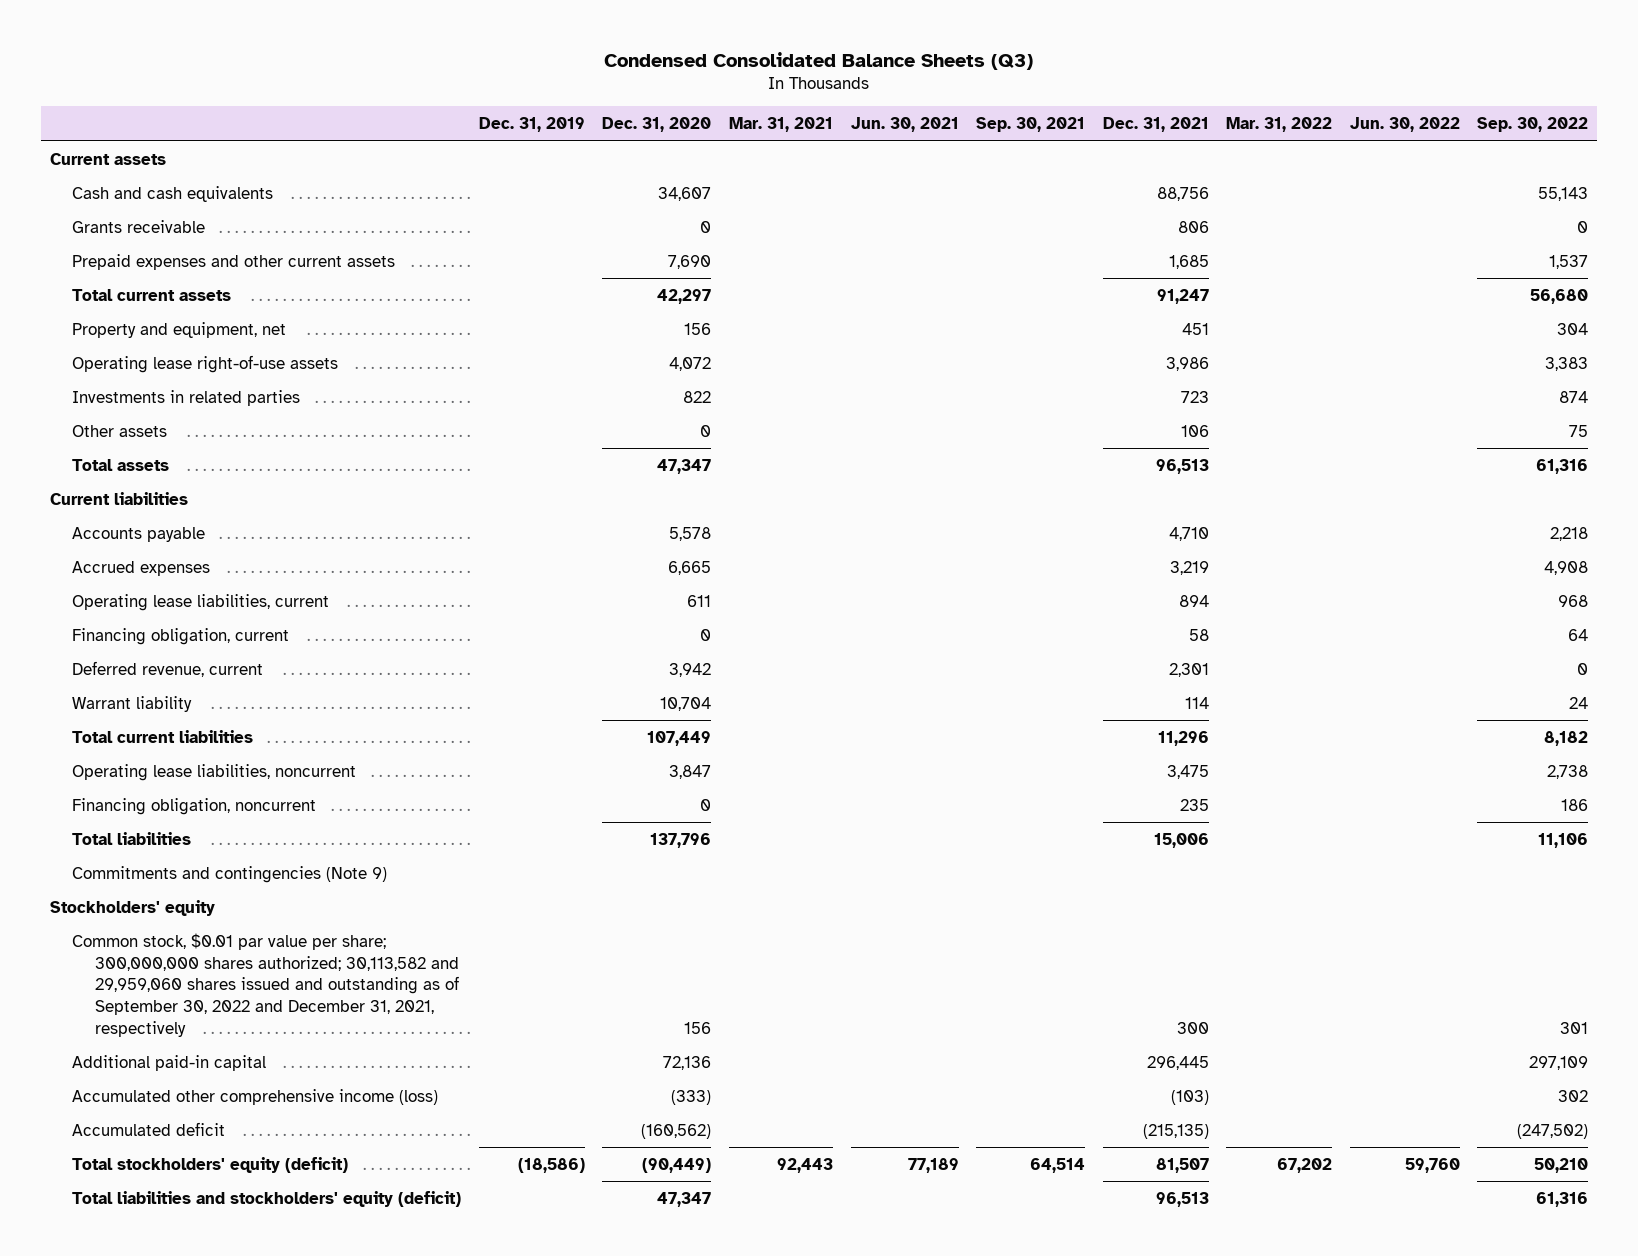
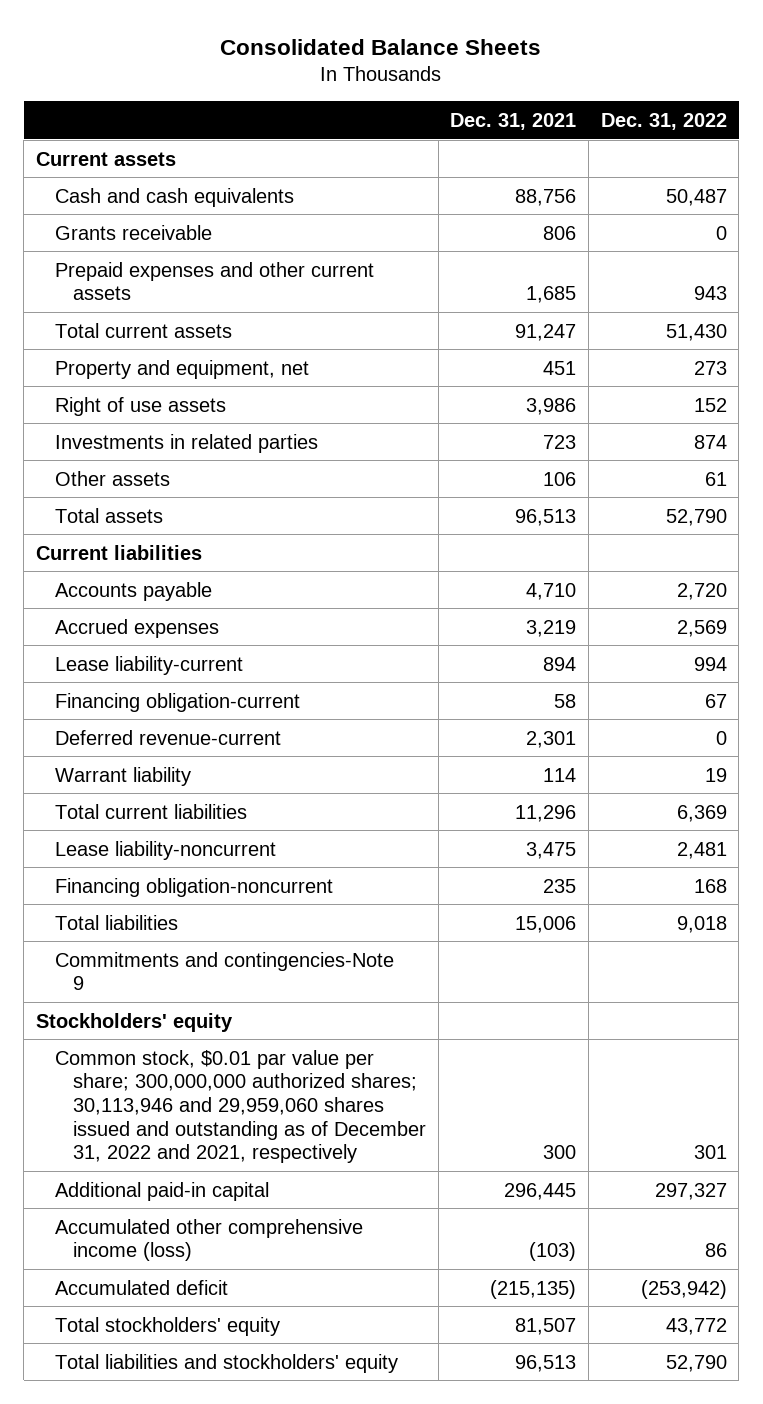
[603,51,1033,70] Condensed Consolidated Balance Sheets (Q3) -> [220,38,542,55] Consolidated Balance Sheets
[478,117,585,133] Dec. 31, 2019 -> none
[602,117,712,133] Dec. 31, 2020 -> none
[729,117,834,133] Mar. 31, 2021 -> none
[850,117,959,133] Jun. 30, 2021 -> none
[976,117,1086,133] Sep. 30, 2021 -> none
[1226,117,1333,133] Mar. 31, 2022 -> none
[1349,117,1460,133] Jun. 30, 2022 -> none
[1477,117,1589,133] Sep. 30, 2022 -> none
none -> [600,112,727,130] Dec. 31, 2022
[72,354,339,373] Operating lease right-of-use assets -> [54,396,226,416] Right of use assets
[72,593,330,611] Operating lease liabilities, current -> [54,655,243,675] Lease liability-current
[72,627,290,645] Financing obligation, current -> [54,692,300,712] Financing obligation-current
[72,660,264,677] Deferred revenue, current -> [54,729,281,745] Deferred revenue-current
[72,763,357,781] Operating lease liabilities, noncurrent -> [54,840,276,860] Lease liability-noncurrent
[72,797,317,815] Financing obligation, noncurrent -> [54,877,333,897] Financing obligation-noncurrent
[72,865,388,883] Commitments and contingencies (Note 9) -> [54,951,394,991] Commitments and contingencies-Note 9
[72,932,460,1037] Common stock, $0.01 par value per share; 300,000,000 shares authorized; 30,113,582 and 29,959,060 shares issued and outstanding as of September 30, 2022 and December 31, 2021, respectively -> [54,1049,427,1164] Common stock, $0.01 par value per share; 300,000,000 authorized shares; 30,113,946 and 29,959,060 shares issued and outstanding as of December 31, 2022 and 2021, respectively
[72,1156,349,1173] Total stockholders' equity (deficit) -> [54,1316,280,1336] Total stockholders' equity
[72,1190,462,1207] Total liabilities and stockholders' equity (deficit) -> [54,1353,398,1373] Total liabilities and stockholders' equity

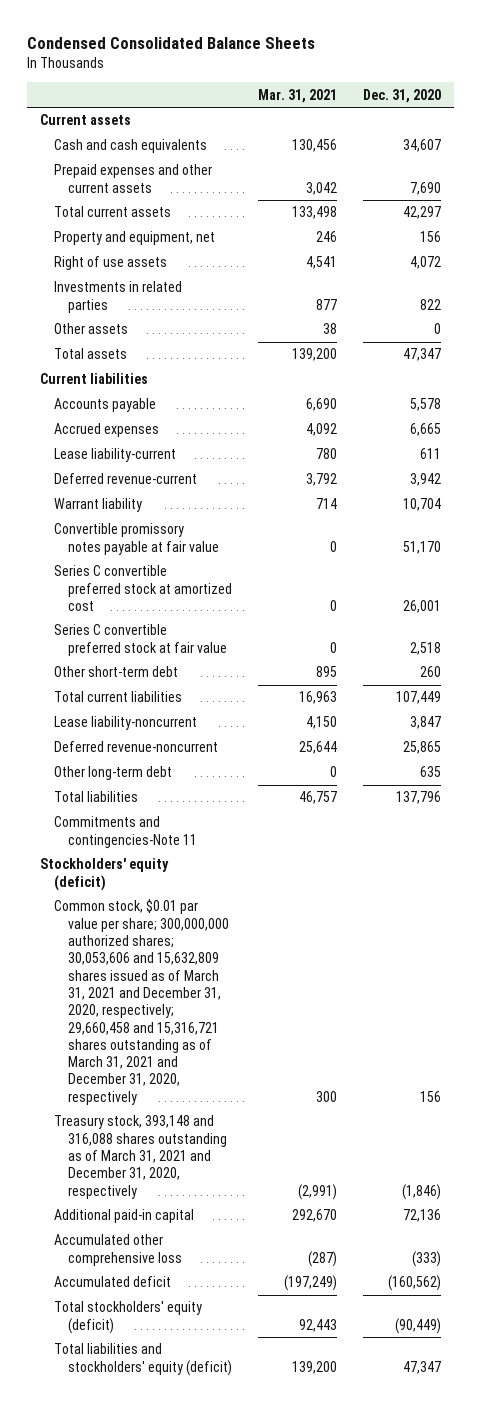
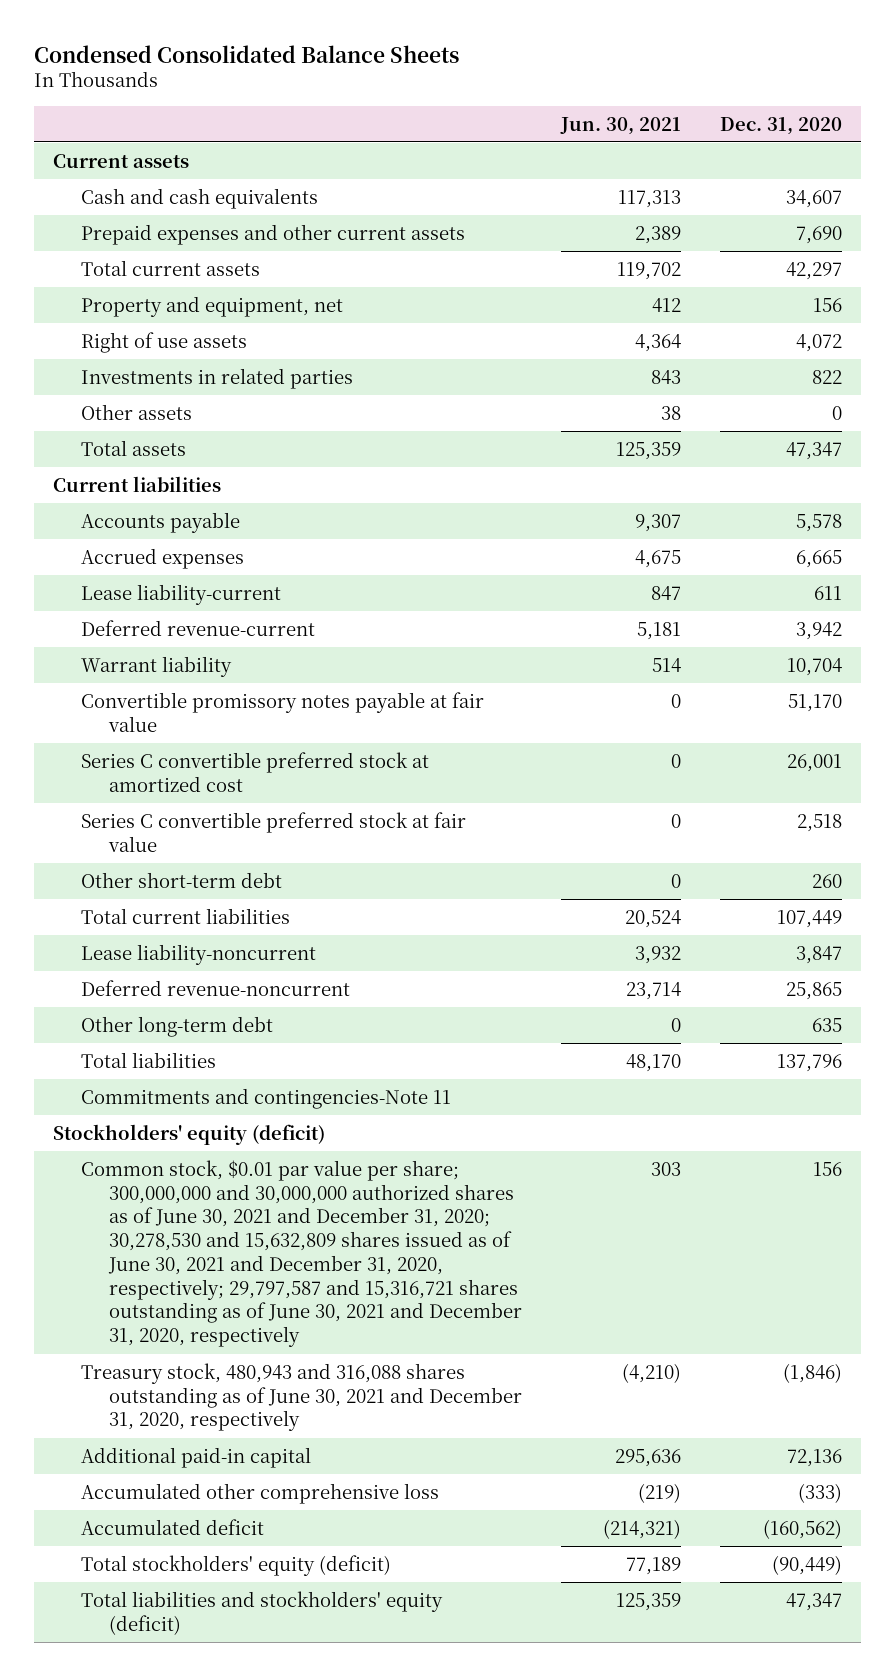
[257,88,337,103] Mar. 31, 2021 -> none
none -> [559,116,681,135] Jun. 30, 2021
[53,899,229,1105] Common stock, $0.01 par value per share; 300,000,000 authorized shares; 30,053,606 and 15,632,809 shares issued as of March 31, 2021 and December 31, 2020, respectively; 29,660,458 and 15,316,721 shares outstanding as of March 31, 2021 and December 31, 2020, respectively -> [81,1159,522,1348] Common stock, $0.01 par value per share; 300,000,000 and 30,000,000 authorized shares as of June 30, 2021 and December 31, 2020; 30,278,530 and 15,632,809 shares issued as of June 30, 2021 and December 31, 2020, respectively; 29,797,587 and 15,316,721 shares outstanding as of June 30, 2021 and December 31, 2020, respectively
[53,1115,227,1199] Treasury stock, 393,148 and 316,088 shares outstanding as of March 31, 2021 and December 31, 2020, respectively -> [81,1362,522,1432] Treasury stock, 480,943 and 316,088 shares outstanding as of June 30, 2021 and December 31, 2020, respectively

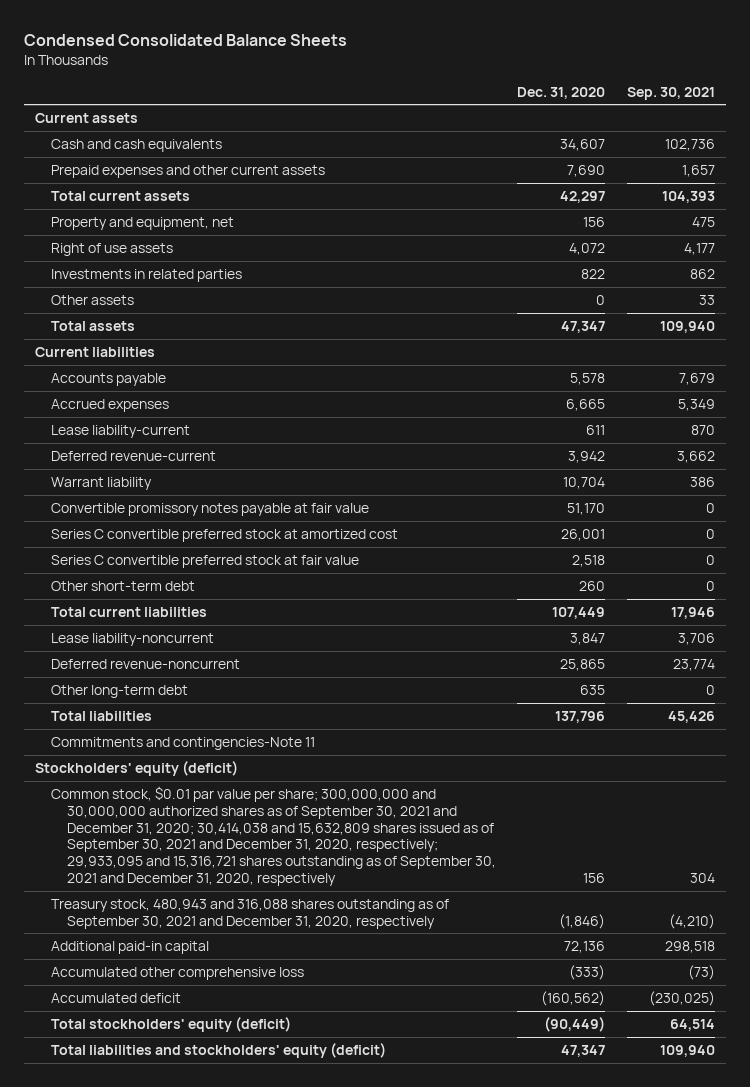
[559,116,681,135] Jun. 30, 2021 -> none
none -> [626,86,715,100] Sep. 30, 2021
[81,1159,522,1348] Common stock, $0.01 par value per share; 300,000,000 and 30,000,000 authorized shares as of June 30, 2021 and December 31, 2020; 30,278,530 and 15,632,809 shares issued as of June 30, 2021 and December 31, 2020, respectively; 29,797,587 and 15,316,721 shares outstanding as of June 30, 2021 and December 31, 2020, respectively -> [50,785,496,887] Common stock, $0.01 par value per share; 300,000,000 and 30,000,000 authorized shares as of September 30, 2021 and December 31, 2020; 30,414,038 and 15,632,809 shares issued as of September 30, 2021 and December 31, 2020, respectively; 29,933,095 and 15,316,721 shares outstanding as of September 30, 2021 and December 31, 2020, respectively
[81,1362,522,1432] Treasury stock, 480,943 and 316,088 shares outstanding as of June 30, 2021 and December 31, 2020, respectively -> [50,898,449,929] Treasury stock, 480,943 and 316,088 shares outstanding as of September 30, 2021 and December 31, 2020, respectively

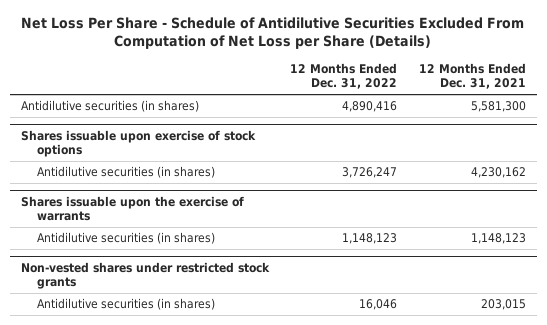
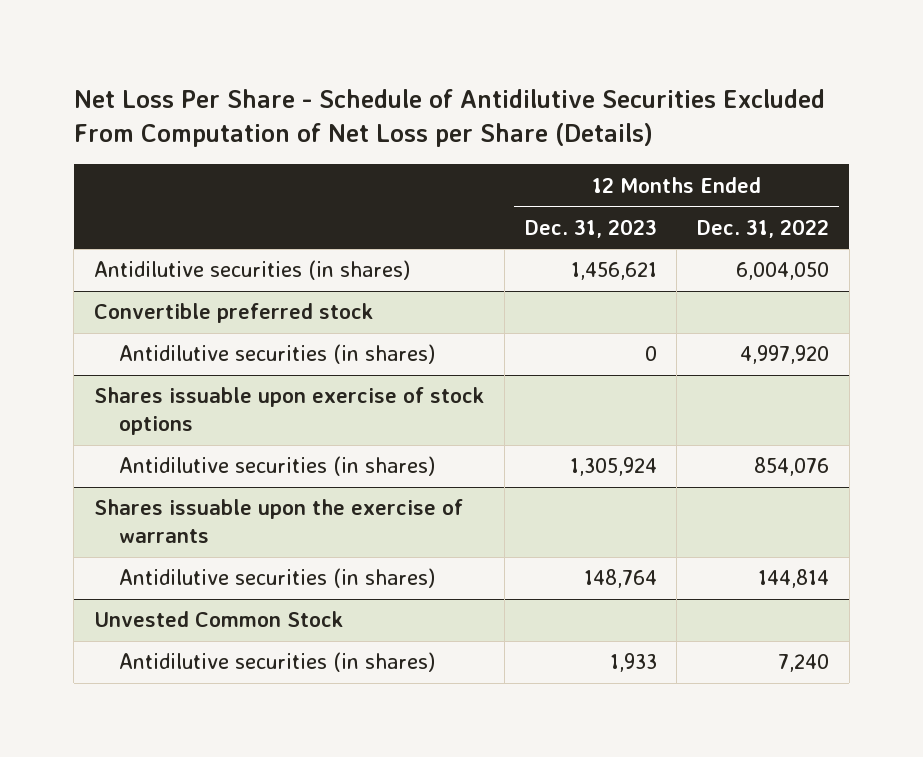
[419,62,527,90] 12 Months Ended Dec. 31, 2021 -> none
none -> [524,218,657,238] Dec. 31, 2023
[342,101,398,113] 4,890,416 -> [736,262,830,281] 6,004,050
none -> [94,303,374,324] Convertible preferred stock
none -> [119,344,436,365] Antidilutive securities (in shares)
[342,167,398,179] 3,726,247 -> [754,457,830,477] 854,076
[20,261,270,290] Non-vested shares under restricted stock grants -> none
[342,233,398,245] 1,148,123 -> [758,569,830,589] 144,814
none -> [94,611,344,628] Unvested Common Stock
[359,299,398,311] 16,046 -> [778,654,830,673] 7,240

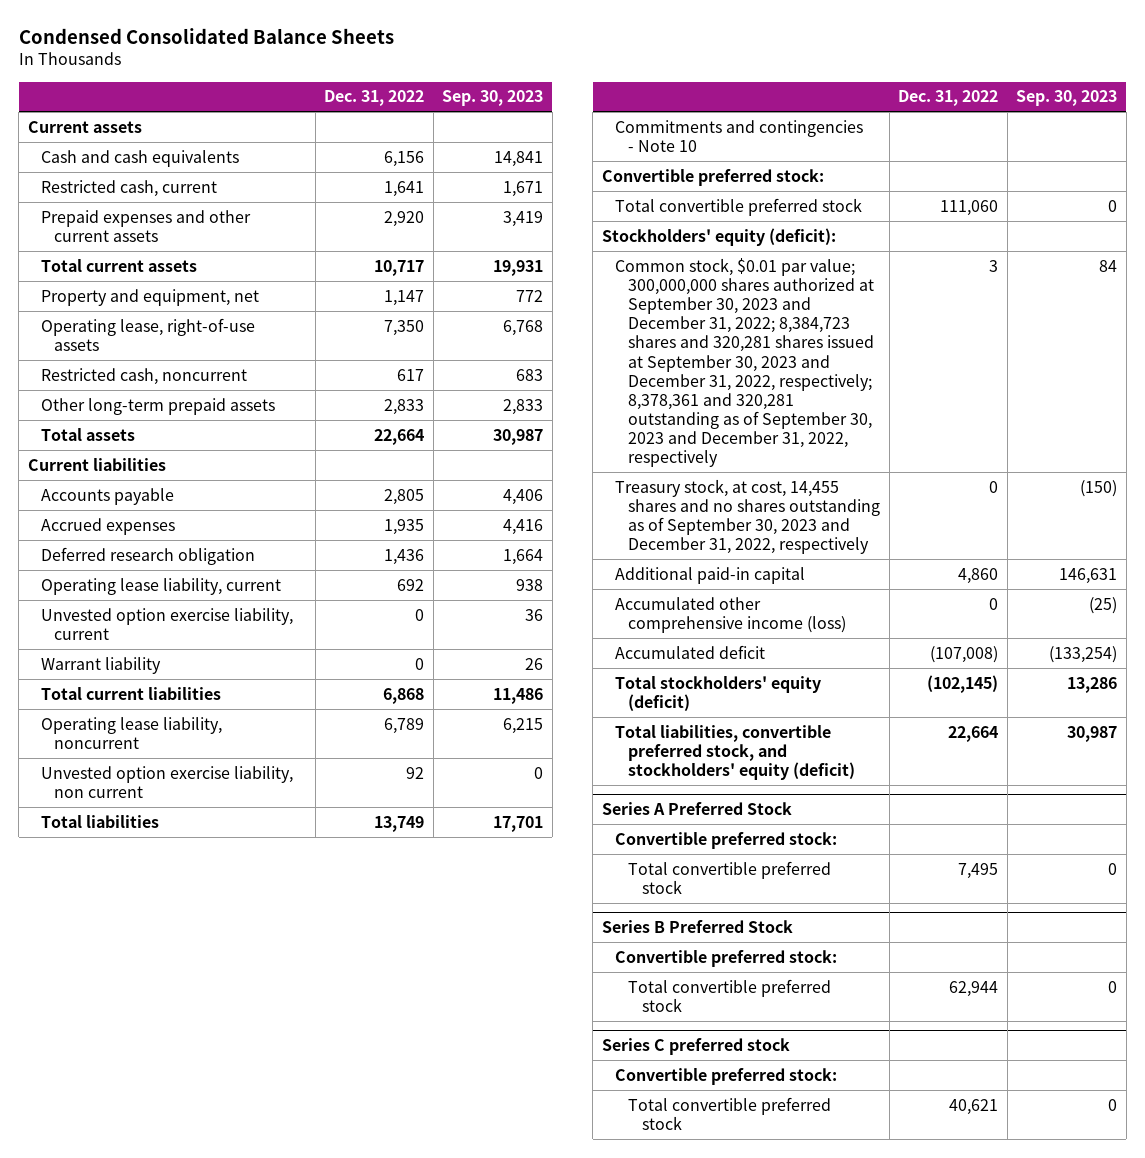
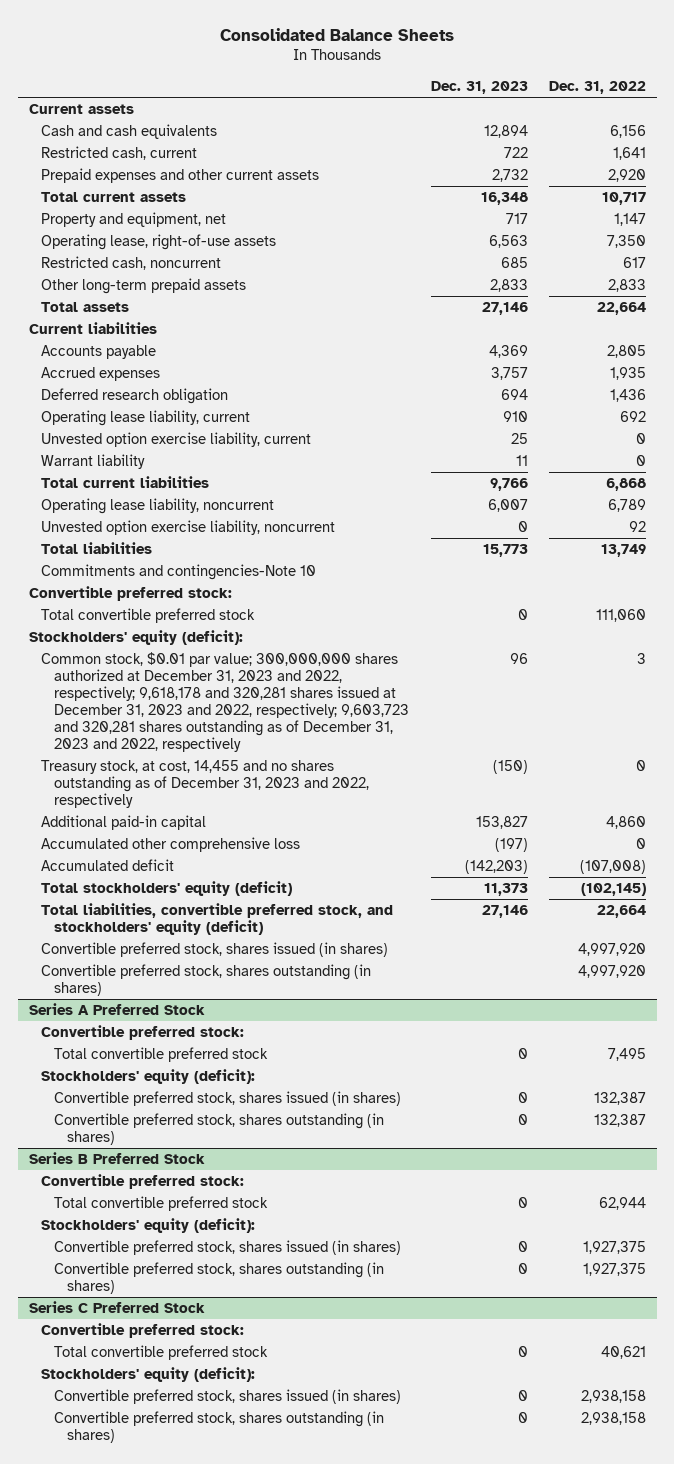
[18,27,394,44] Condensed Consolidated Balance Sheets -> [220,27,455,41] Consolidated Balance Sheets
[442,90,544,107] Sep. 30, 2023 -> none
none -> [430,81,528,95] Dec. 31, 2023
[41,765,294,798] Unvested option exercise liability, non current -> [41,520,336,536] Unvested option exercise liability, noncurrent
[614,119,863,152] Commitments and contingencies - Note 10 -> [41,564,317,581] Commitments and contingencies-Note 10
[614,257,875,468] Common stock, $0.01 par value; 300,000,000 shares authorized at September 30, 2023 and December 31, 2022; 8,384,723 shares and 320,281 shares issued at September 30, 2023 and December 31, 2022, respectively; 8,378,361 and 320,281 outstanding as of September 30, 2023 and December 31, 2022, respectively -> [41,652,410,753] Common stock, $0.01 par value; 300,000,000 shares authorized at December 31, 2023 and 2022, respectively; 9,618,178 and 320,281 shares issued at December 31, 2023 and 2022, respectively; 9,603,723 and 320,281 shares outstanding as of December 31, 2023 and 2022, respectively
[614,478,881,555] Treasury stock, at cost, 14,455 shares and no shares outstanding as of September 30, 2023 and December 31, 2022, respectively -> [41,760,370,809] Treasury stock, at cost, 14,455 and no shares outstanding as of December 31, 2023 and 2022, respectively
[614,596,847,633] Accumulated other comprehensive income (loss) -> [41,837,301,853] Accumulated other comprehensive loss
none -> [41,942,389,958] Convertible preferred stock, shares issued (in shares)
none -> [41,964,372,997] Convertible preferred stock, shares outstanding (in shares)
none -> [41,1069,256,1085] Stockholders' equity (deficit):
none -> [54,1091,402,1107] Convertible preferred stock, shares issued (in shares)
none -> [54,1113,385,1146] Convertible preferred stock, shares outstanding (in shares)
none -> [41,1218,256,1234] Stockholders' equity (deficit):
none -> [54,1240,402,1256] Convertible preferred stock, shares issued (in shares)
none -> [54,1262,385,1295] Convertible preferred stock, shares outstanding (in shares)
[601,1038,790,1056] Series C preferred stock -> [28,1301,205,1314] Series C Preferred Stock
none -> [41,1367,256,1383] Stockholders' equity (deficit):
none -> [54,1389,402,1405] Convertible preferred stock, shares issued (in shares)
none -> [54,1411,385,1444] Convertible preferred stock, shares outstanding (in shares)

